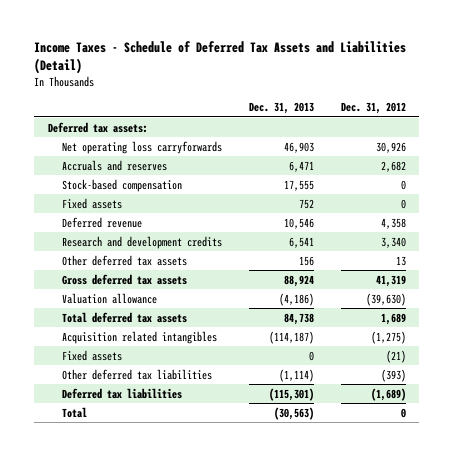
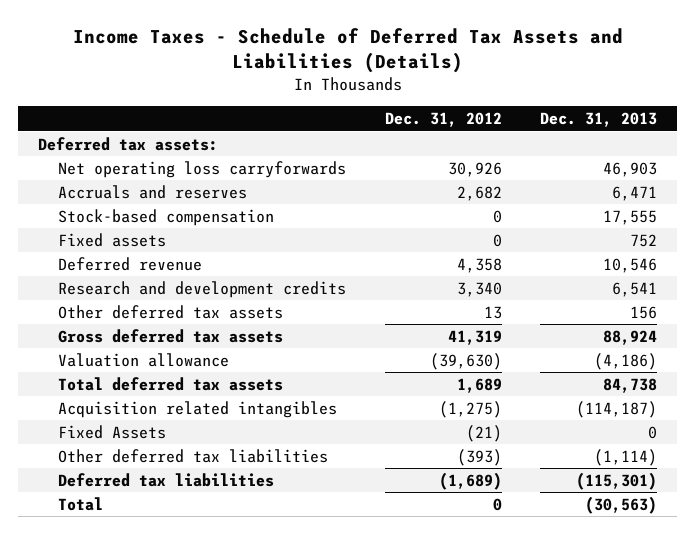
[34,41,407,75] Income Taxes - Schedule of Deferred Tax Assets and Liabilities (Detail) -> [72,28,623,74] Income Taxes - Schedule of Deferred Tax Assets and Liabilities (Details)
[61,349,122,361] Fixed assets -> [58,424,167,439] Fixed Assets

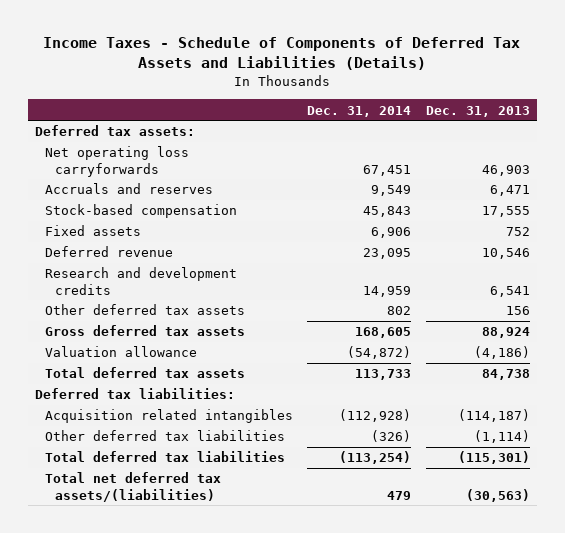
[72,28,623,74] Income Taxes - Schedule of Deferred Tax Assets and Liabilities (Details) -> [43,37,521,71] Income Taxes - Schedule of Components of Deferred Tax Assets and Liabilities (Details)
[384,112,502,128] Dec. 31, 2012 -> none
none -> [307,105,412,117] Dec. 31, 2014
none -> [35,388,236,400] Deferred tax liabilities:
[58,424,167,439] Fixed Assets -> none
[58,472,275,487] Deferred tax liabilities -> [45,451,286,463] Total deferred tax liabilities
[58,496,104,511] Total -> [45,472,222,502] Total net deferred tax assets/(liabilities)

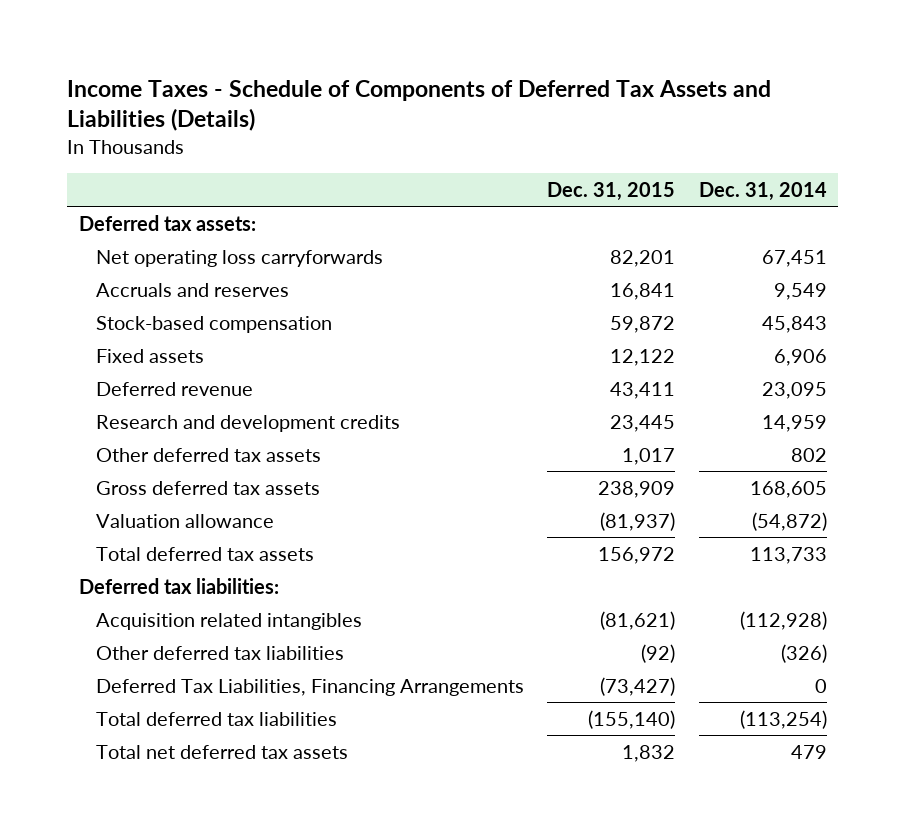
[425,105,530,117] Dec. 31, 2013 -> none
none -> [547,181,676,201] Dec. 31, 2015
none -> [95,678,524,696] Deferred Tax Liabilities, Financing Arrangements
[45,472,222,502] Total net deferred tax assets/(liabilities) -> [95,744,348,759] Total net deferred tax assets

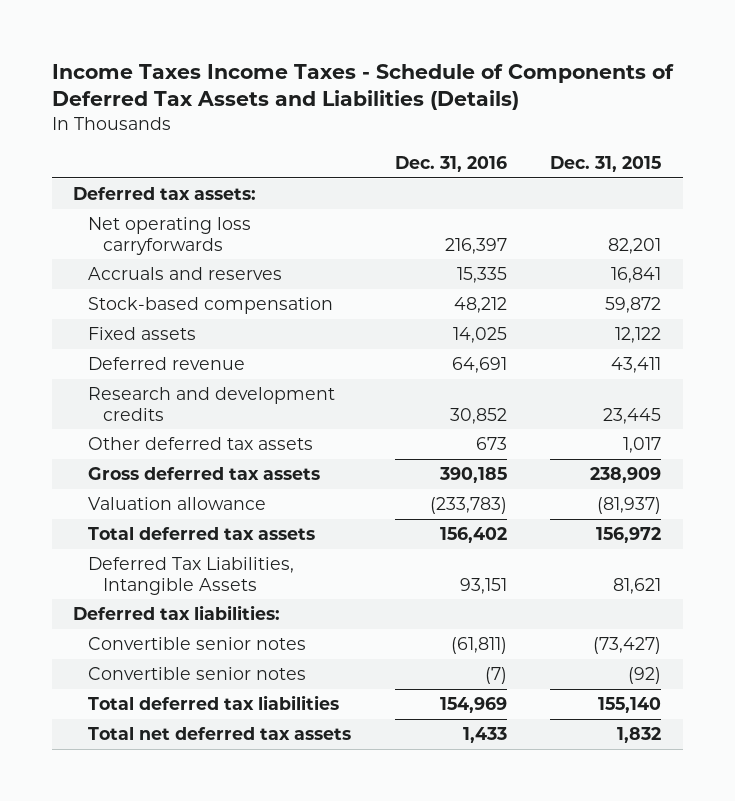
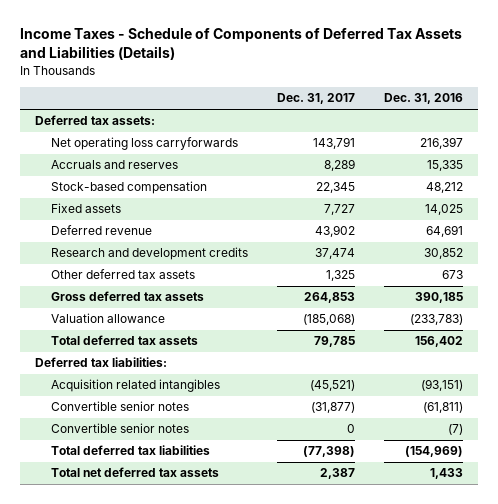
[51,63,674,111] Income Taxes Income Taxes - Schedule of Components of Deferred Tax Assets and Liabilities (Details) -> [20,28,463,61] Income Taxes - Schedule of Components of Deferred Tax Assets and Liabilities (Details)
[550,155,662,172] Dec. 31, 2015 -> none
none -> [277,93,356,105] Dec. 31, 2017
[88,557,295,595] Deferred Tax Liabilities, Intangible Assets -> none
none -> [51,379,221,393] Acquisition related intangibles
[439,697,507,714] 154,969 -> [405,446,464,458] (154,969)

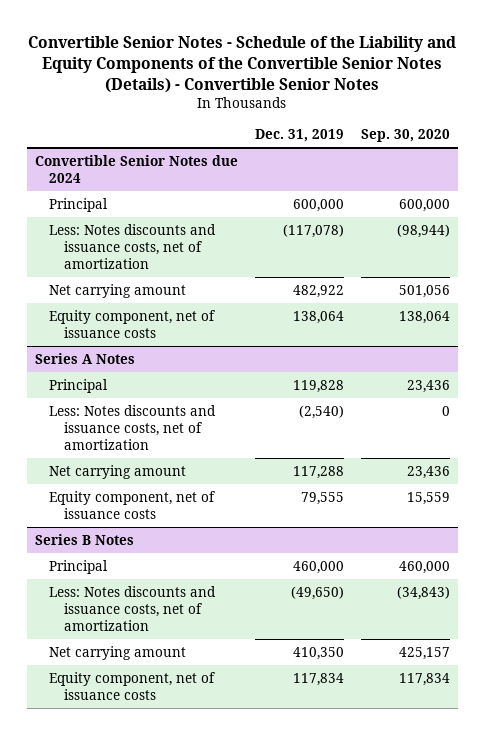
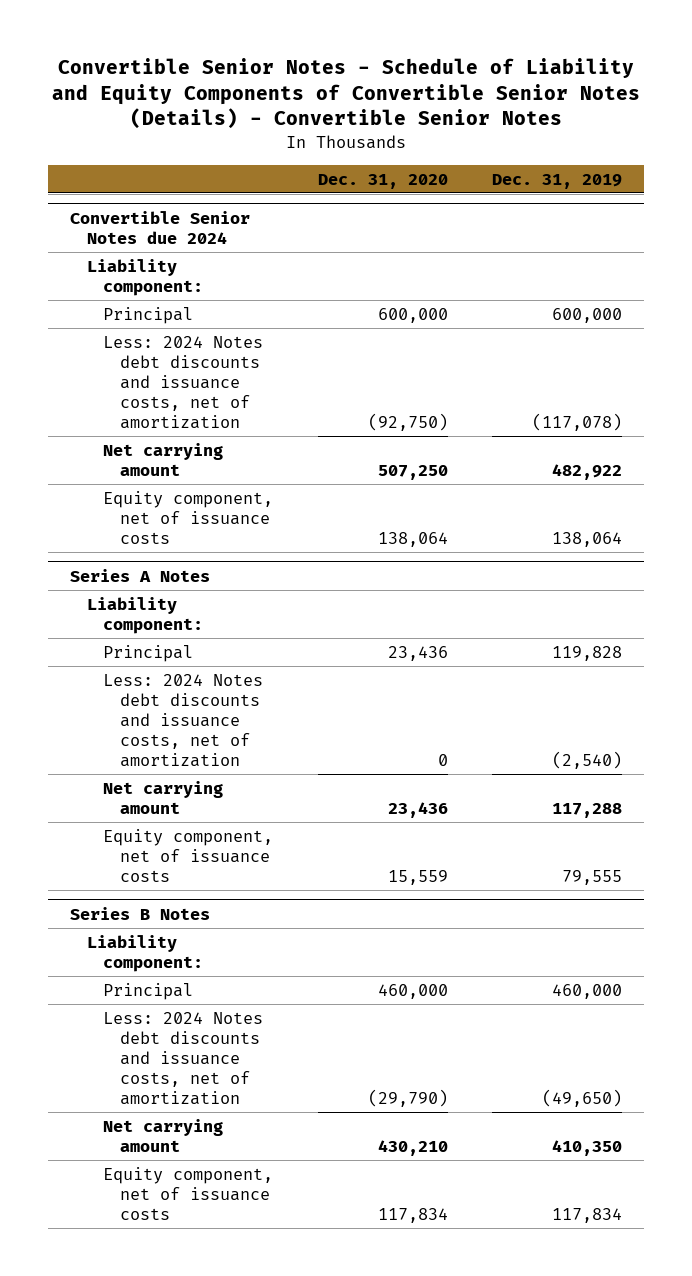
[28,35,457,93] Convertible Senior Notes - Schedule of the Liability and Equity Components of the Convertible Senior Notes (Details) - Convertible Senior Notes -> [51,57,640,130] Convertible Senior Notes - Schedule of Liability and Equity Components of Convertible Senior Notes (Details) - Convertible Senior Notes
[360,129,450,143] Sep. 30, 2020 -> none
none -> [317,173,448,189] Dec. 31, 2020
none -> [86,258,204,296] Liability component:
[49,223,217,270] Less: Notes discounts and issuance costs, net of amortization -> [103,335,264,429] Less: 2024 Notes debt discounts and issuance costs, net of amortization
none -> [86,596,204,634] Liability component:
[49,404,217,451] Less: Notes discounts and issuance costs, net of amortization -> [103,673,264,767] Less: 2024 Notes debt discounts and issuance costs, net of amortization
none -> [86,934,204,972] Liability component:
[49,585,217,632] Less: Notes discounts and issuance costs, net of amortization -> [103,1011,264,1105] Less: 2024 Notes debt discounts and issuance costs, net of amortization

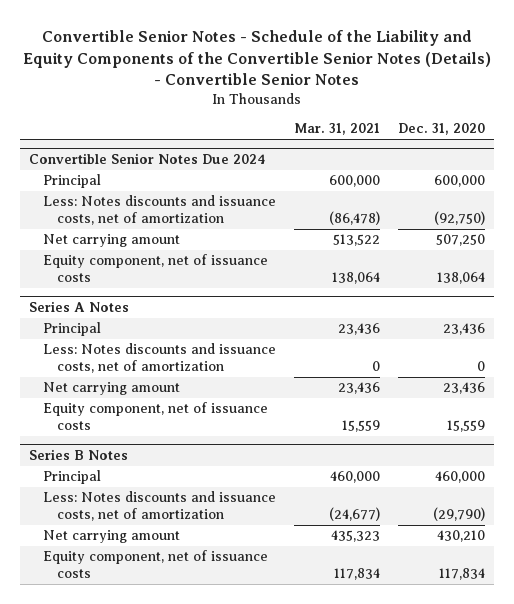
[51,57,640,130] Convertible Senior Notes - Schedule of Liability and Equity Components of Convertible Senior Notes (Details) - Convertible Senior Notes -> [23,29,492,86] Convertible Senior Notes - Schedule of the Liability and Equity Components of the Convertible Senior Notes (Details) - Convertible Senior Notes
[491,173,622,189] Dec. 31, 2019 -> none
none -> [294,123,381,136] Mar. 31, 2021
[86,258,204,296] Liability component: -> none
[69,210,250,244] Convertible Senior Notes due 2024 -> [29,152,266,164] Convertible Senior Notes Due 2024
[103,335,264,429] Less: 2024 Notes debt discounts and issuance costs, net of amortization -> [43,195,277,225] Less: Notes discounts and issuance costs, net of amortization
[86,596,204,634] Liability component: -> none
[103,673,264,767] Less: 2024 Notes debt discounts and issuance costs, net of amortization -> [43,343,277,373] Less: Notes discounts and issuance costs, net of amortization
[86,934,204,972] Liability component: -> none
[103,1011,264,1105] Less: 2024 Notes debt discounts and issuance costs, net of amortization -> [43,491,277,521] Less: Notes discounts and issuance costs, net of amortization

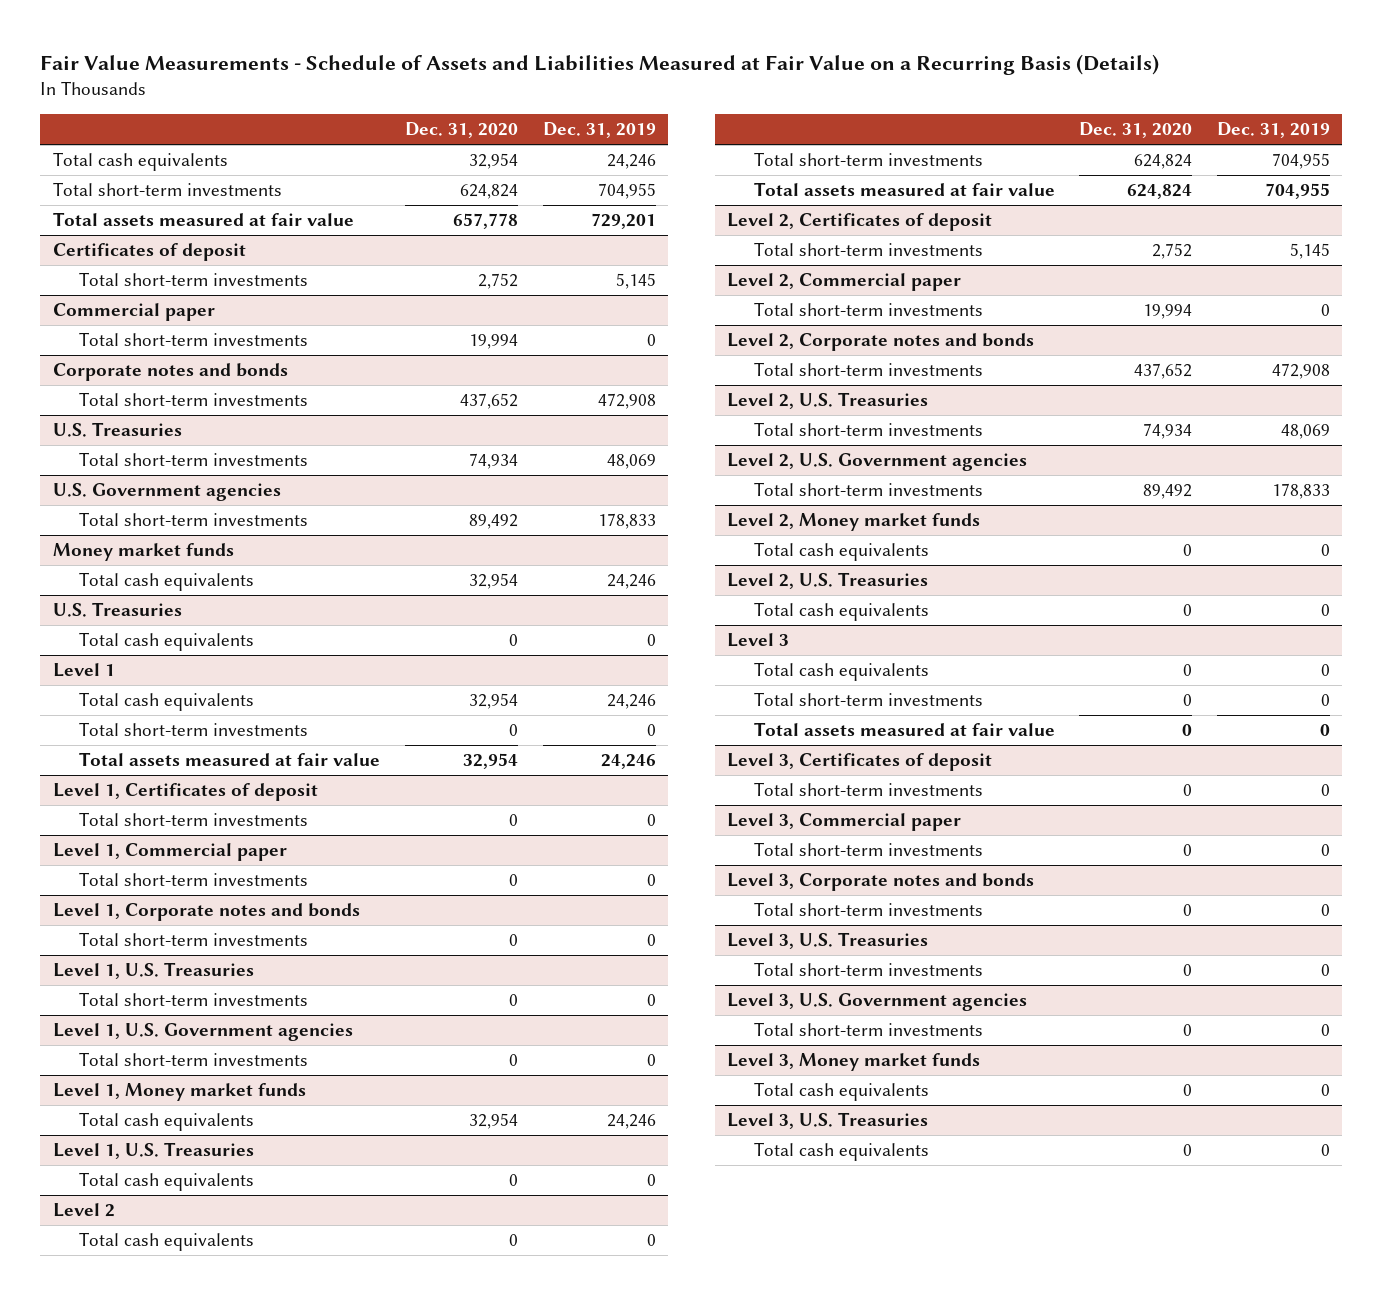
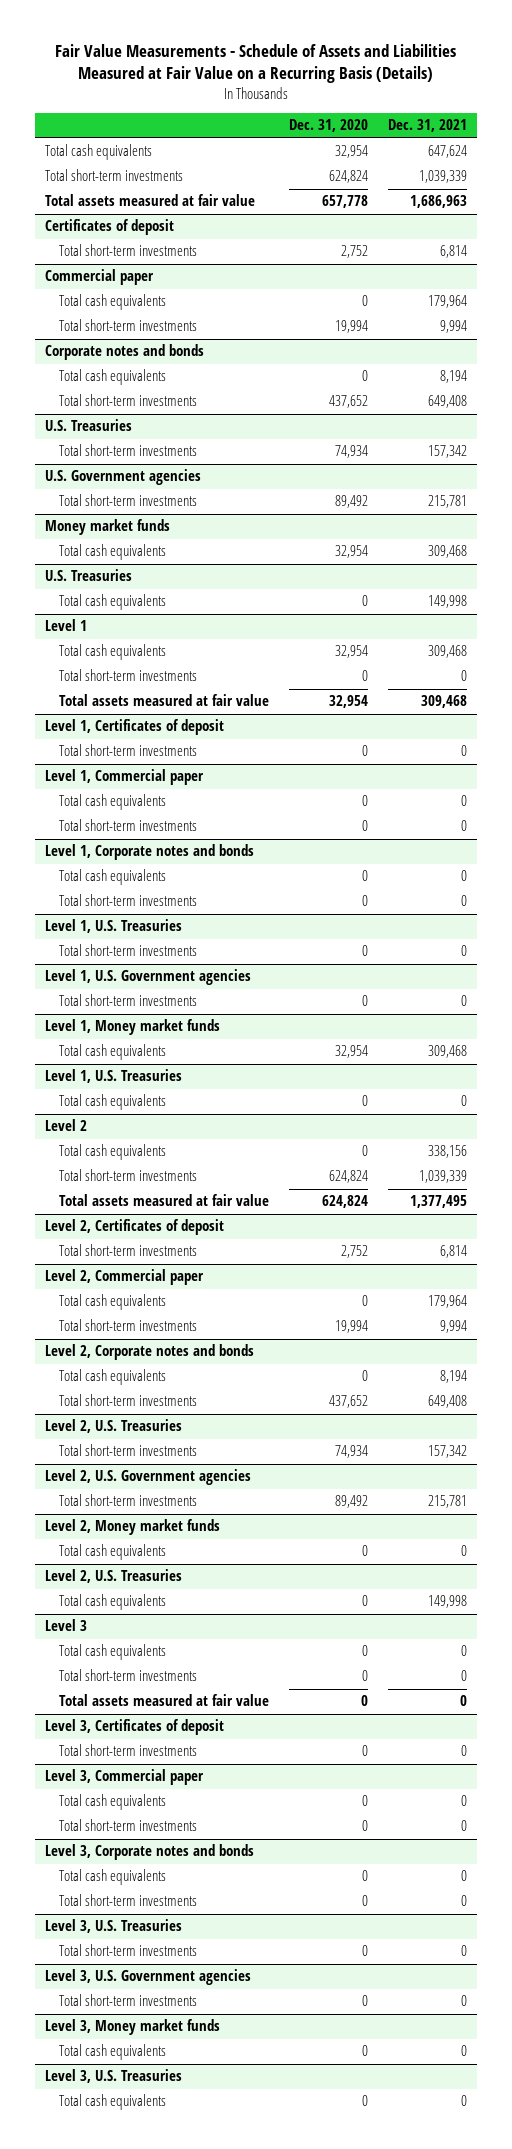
[542,122,656,139] Dec. 31, 2019 -> none
none -> [388,119,468,133] Dec. 31, 2021
none -> [59,294,167,311] Total cash equivalents
none -> [59,369,167,386] Total cash equivalents
none -> [59,794,167,811] Total cash equivalents
none -> [59,869,167,886] Total cash equivalents
none -> [59,1294,167,1311] Total cash equivalents
none -> [59,1369,167,1386] Total cash equivalents
none -> [59,1794,167,1811] Total cash equivalents
none -> [59,1869,167,1886] Total cash equivalents

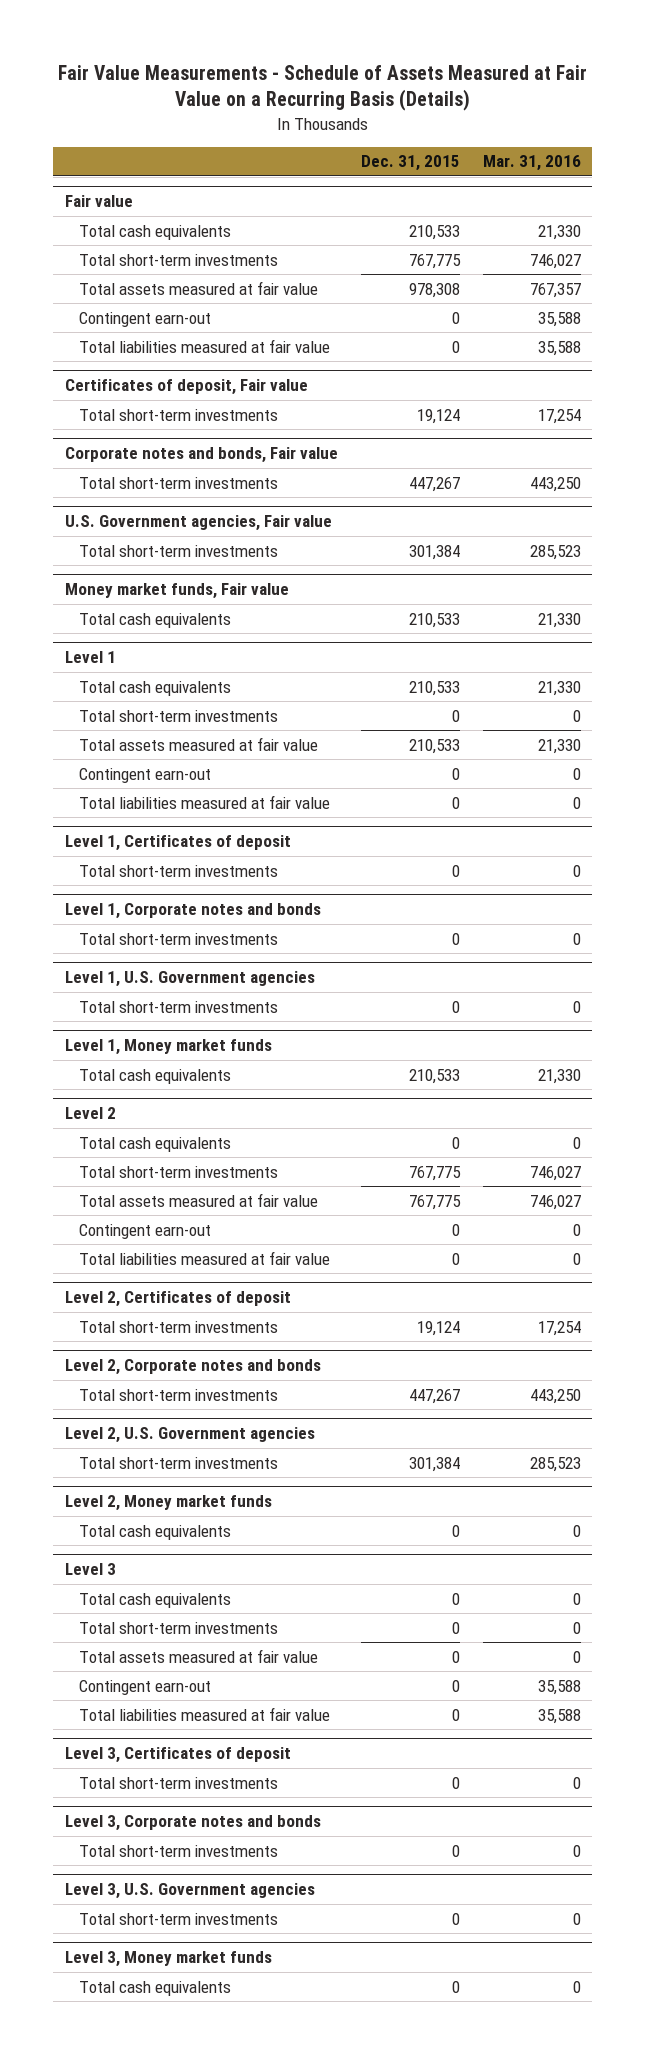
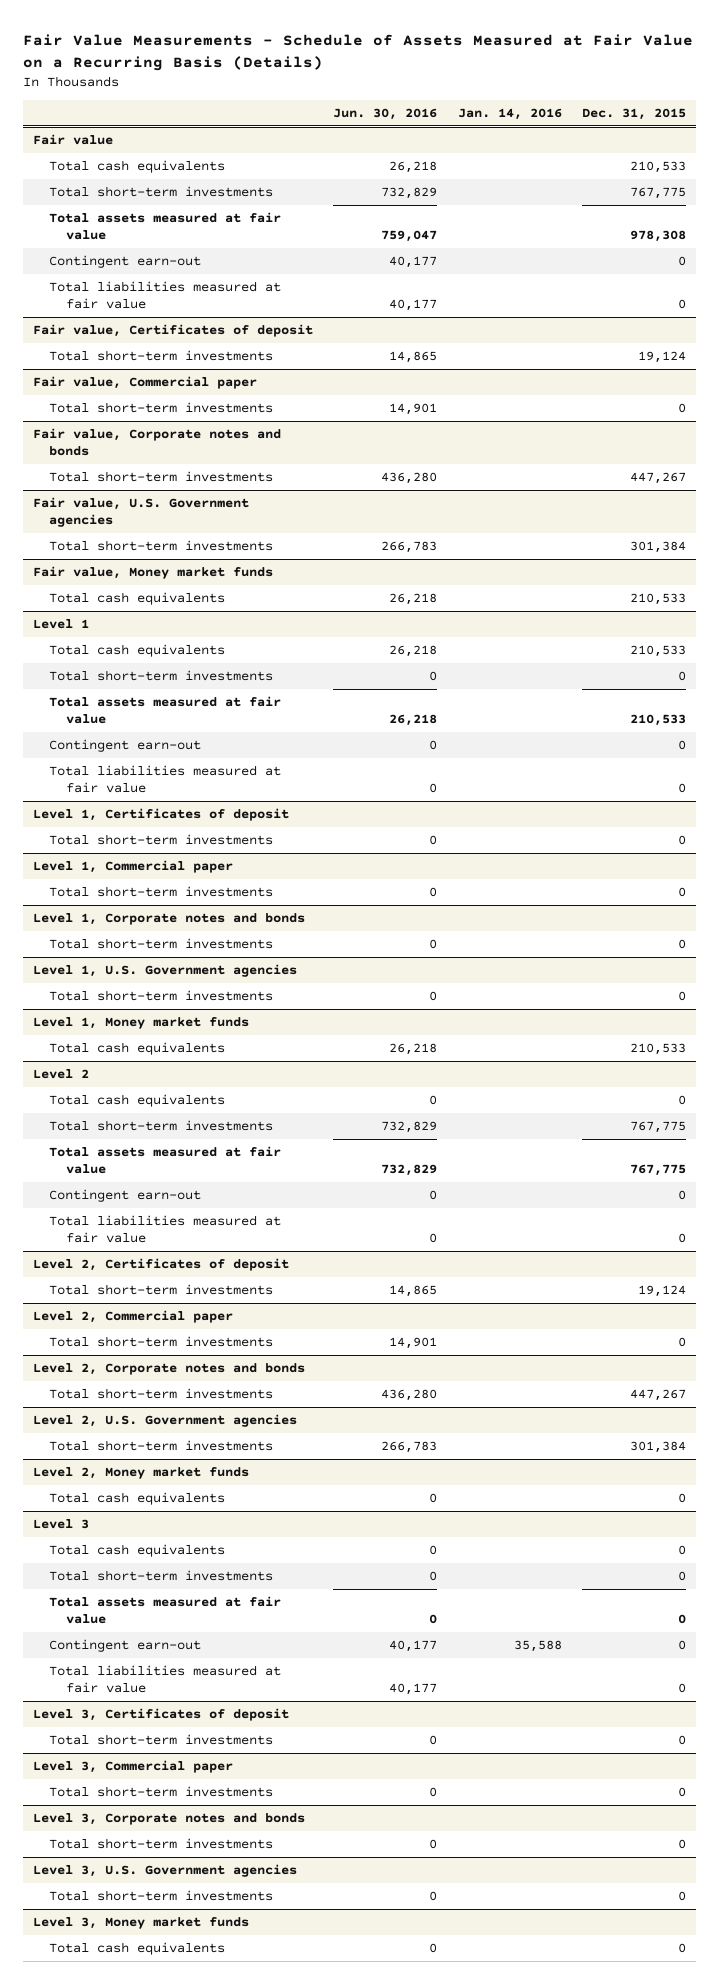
[482,155,581,172] Mar. 31, 2016 -> none
none -> [333,107,438,120] Jun. 30, 2016
none -> [457,107,562,120] Jan. 14, 2016
[64,379,308,396] Certificates of deposit, Fair value -> [32,324,313,338] Fair value, Certificates of deposit
none -> [32,376,257,390] Fair value, Commercial paper
none -> [49,402,274,414] Total short-term investments
[64,447,338,464] Corporate notes and bonds, Fair value -> [32,428,281,456] Fair value, Corporate notes and bonds
[64,515,332,532] U.S. Government agencies, Fair value -> [32,497,249,527] Fair value, U.S. Government agencies
[64,583,289,600] Money market funds, Fair value -> [32,566,273,580] Fair value, Money market funds
none -> [32,860,233,874] Level 1, Commercial paper
none -> [49,886,274,898] Total short-term investments
none -> [32,1310,233,1324] Level 2, Commercial paper
none -> [49,1336,274,1348] Total short-term investments
none -> [32,1760,233,1774] Level 3, Commercial paper
none -> [49,1786,274,1798] Total short-term investments

